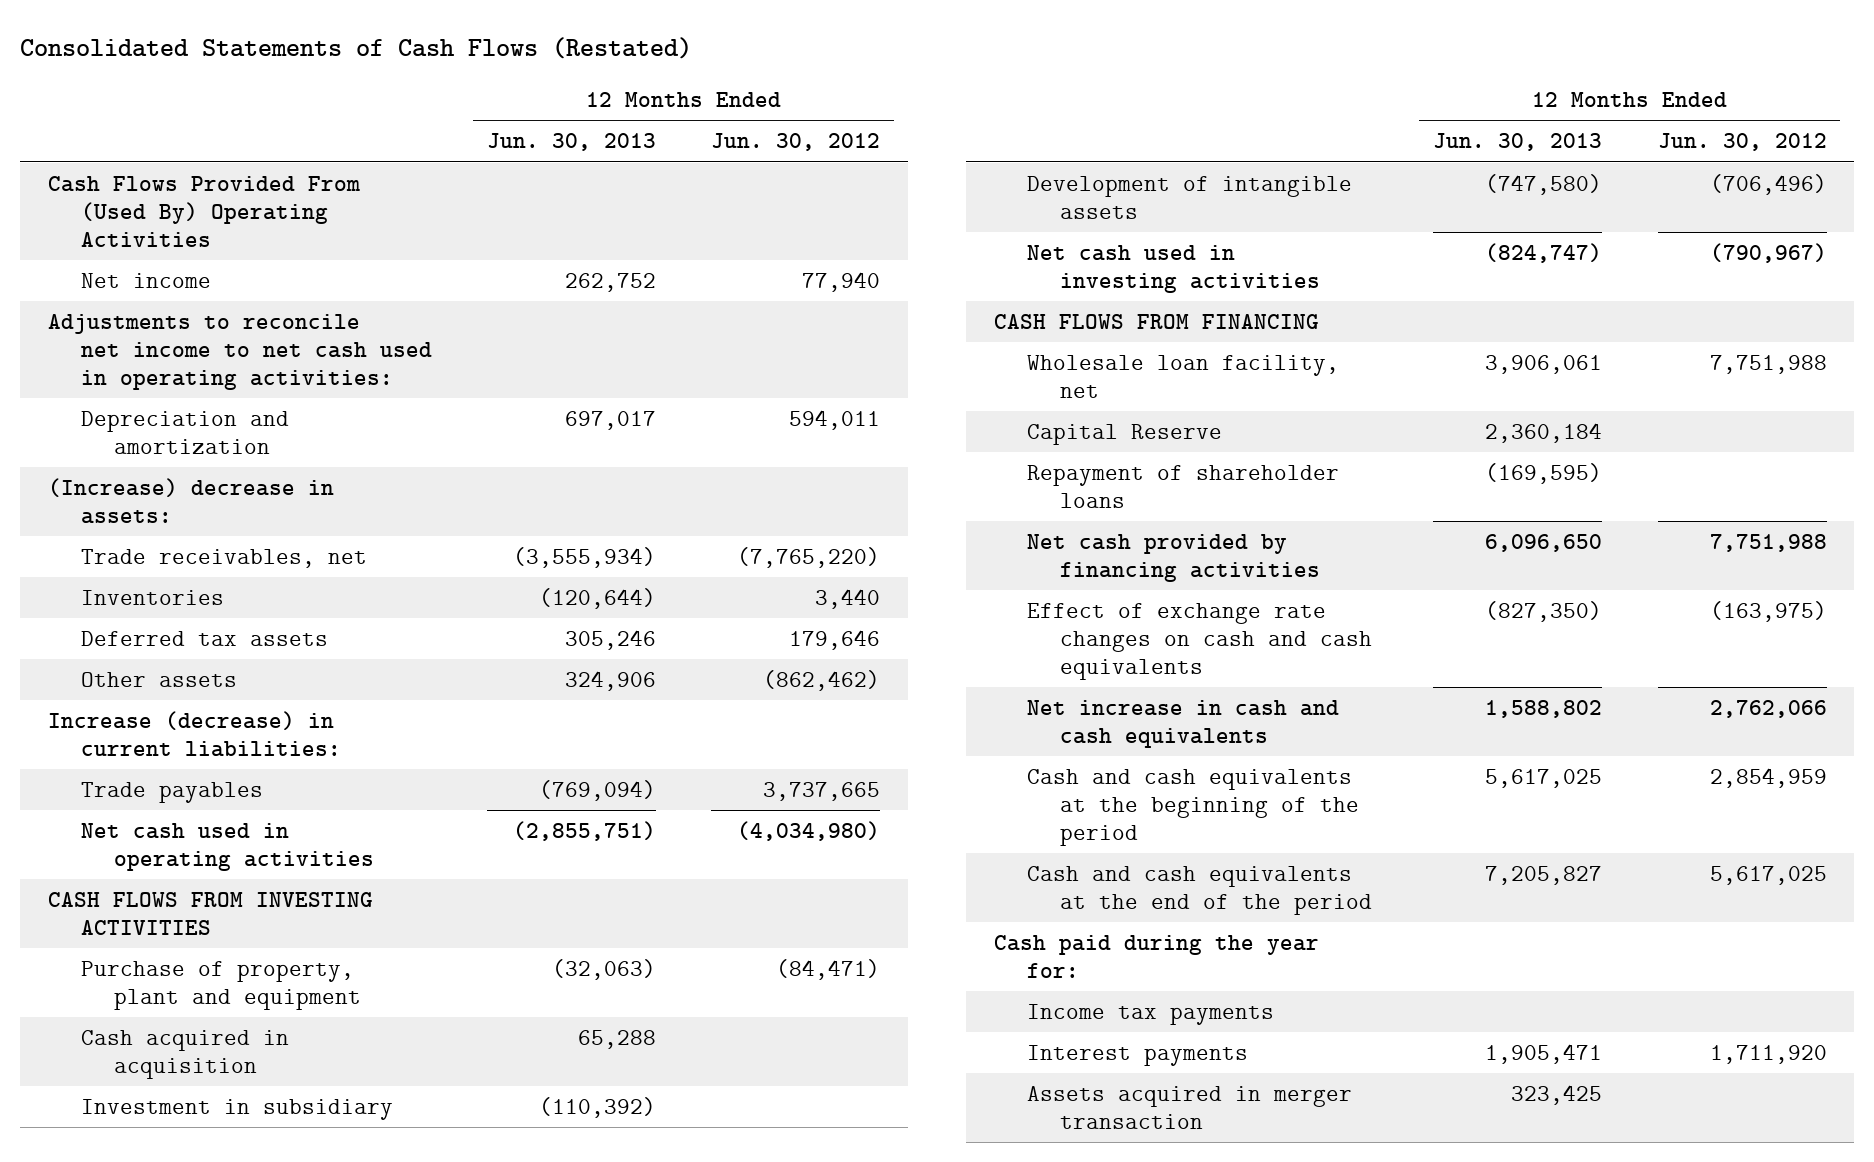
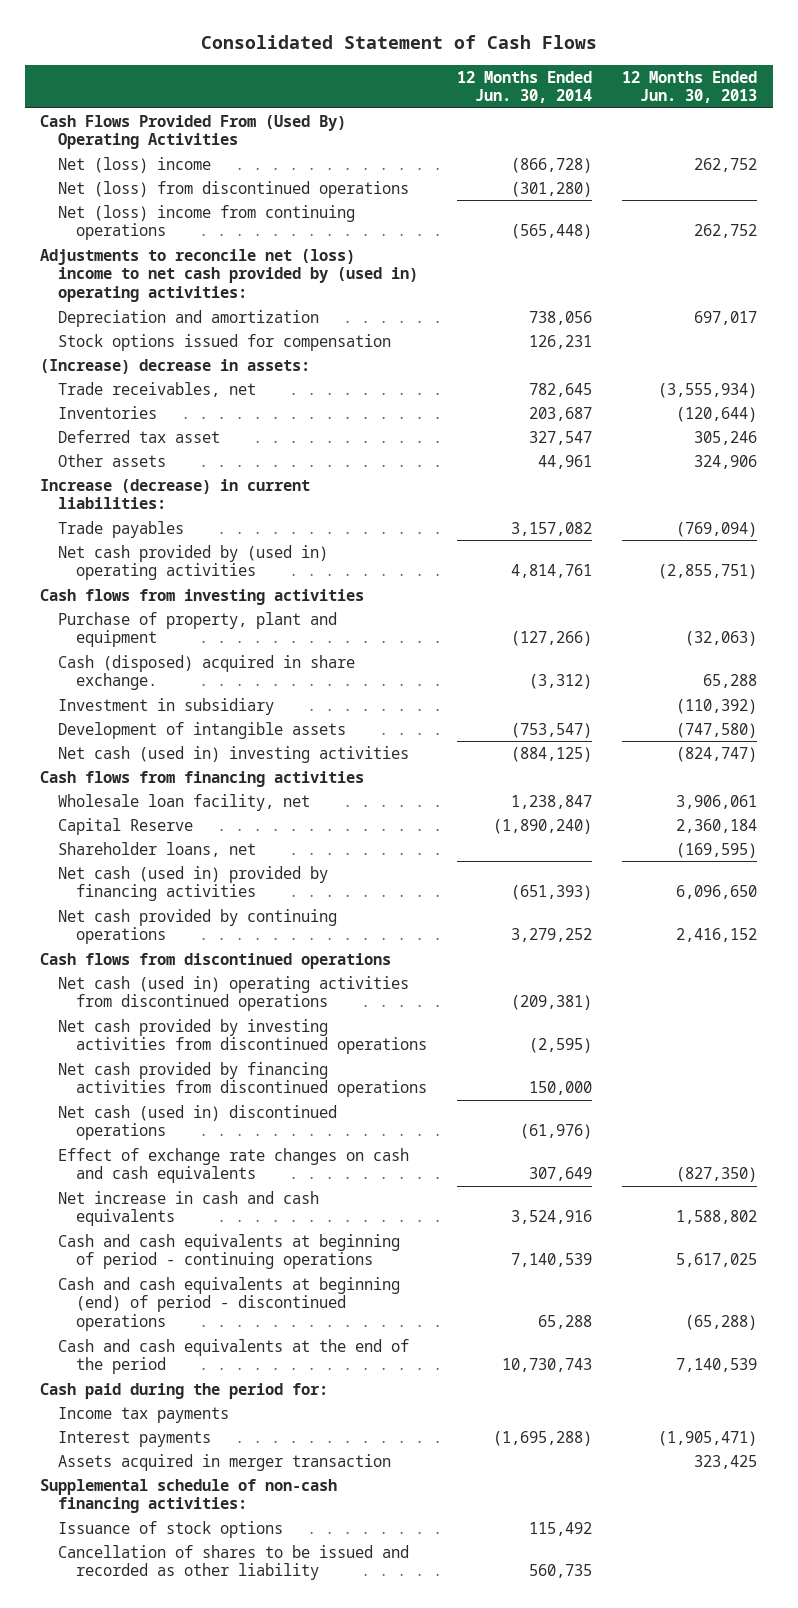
[19,37,692,60] Consolidated Statements of Cash Flows (Restated) -> [200,35,597,50] Consolidated Statement of Cash Flows
[711,133,881,152] Jun. 30, 2012 -> none
none -> [457,70,593,104] 12 Months Ended Jun. 30, 2014
[80,272,211,288] Net income -> [58,156,212,173] Net (loss) income
none -> [58,180,410,198] Net (loss) from discontinued operations
none -> [58,204,356,241] Net (loss) income from continuing operations
[47,313,432,390] Adjustments to reconcile net income to net cash used in operating activities: -> [40,248,419,303] Adjustments to reconcile net (loss) income to net cash provided by (used in) operating activities:
none -> [58,333,392,351] Stock options issued for compensation
[80,630,328,646] Deferred tax assets -> [58,429,221,443] Deferred tax asset
[80,822,374,871] Net cash used in operating activities -> [58,544,329,581] Net cash provided by (used in) operating activities
[47,891,373,935] CASH FLOWS FROM INVESTING ACTIVITIES -> [40,588,365,605] Cash flows from investing activities
[80,1029,289,1079] Cash acquired in acquisition -> [58,654,356,691] Cash (disposed) acquired in share exchange.
[1026,244,1320,293] Net cash used in investing activities -> [58,745,410,763] Net cash (used in) investing activities
[993,313,1319,329] CASH FLOWS FROM FINANCING -> [40,770,365,787] Cash flows from financing activities
[1026,464,1339,508] Repayment of shareholder loans -> [58,841,257,857] Shareholder loans, net
[1026,533,1320,582] Net cash provided by financing activities -> [58,865,329,902] Net cash (used in) provided by financing activities
none -> [58,908,338,945] Net cash provided by continuing operations
none -> [40,952,392,969] Cash flows from discontinued operations
none -> [58,975,410,1012] Net cash (used in) operating activities from discontinued operations
none -> [58,1018,428,1055] Net cash provided by investing activities from discontinued operations
none -> [58,1061,428,1098] Net cash provided by financing activities from discontinued operations
none -> [58,1104,338,1141] Net cash (used in) discontinued operations
[1026,768,1359,846] Cash and cash equivalents at the beginning of the period -> [58,1233,401,1270] Cash and cash equivalents at beginning of period - continuing operations
none -> [58,1276,401,1332] Cash and cash equivalents at beginning (end) of period - discontinued operations
[1485,865,1603,885] 7,205,827 -> [676,1358,758,1373] 7,140,539
[993,934,1319,978] Cash paid during the year for: -> [40,1382,329,1399] Cash paid during the period for:
[1485,1043,1603,1064] 1,905,471 -> [658,1430,758,1446] (1,905,471)
none -> [40,1478,338,1514] Supplemental schedule of non-cash financing activities:
none -> [58,1520,284,1538] Issuance of stock options
none -> [58,1544,410,1581] Cancellation of shares to be issued and recorded as other liability

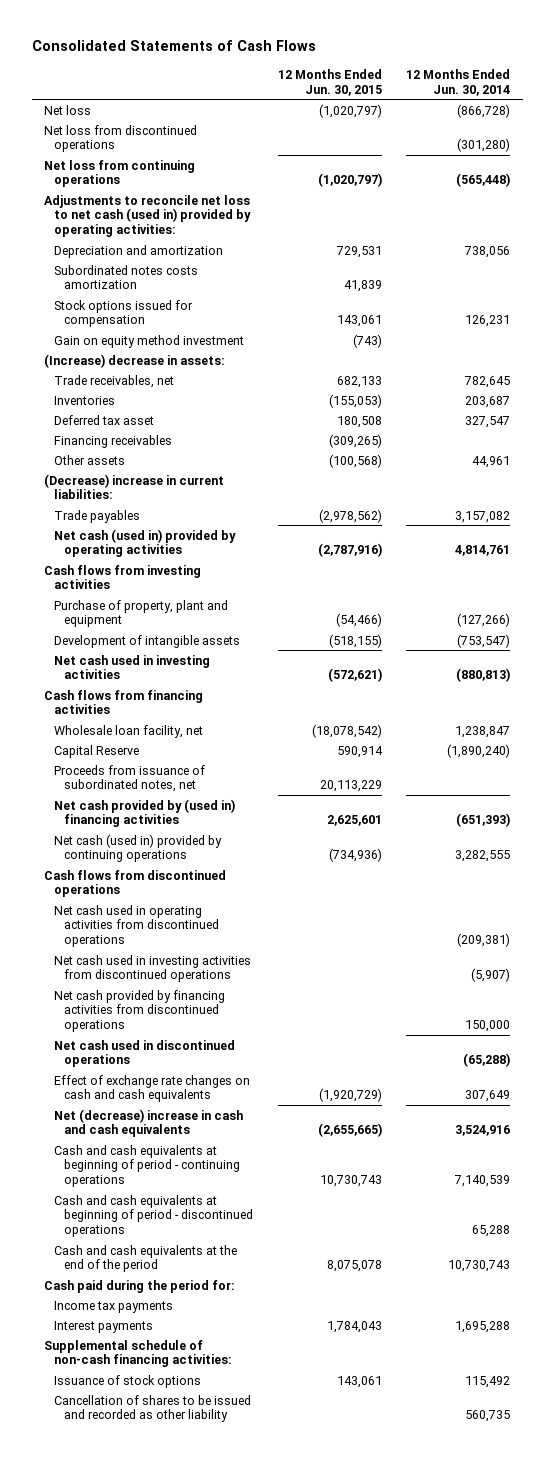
[200,35,597,50] Consolidated Statement of Cash Flows -> [31,40,316,52] Consolidated Statements of Cash Flows
[622,70,758,104] 12 Months Ended Jun. 30, 2013 -> none
none -> [277,68,382,96] 12 Months Ended Jun. 30, 2015
[40,114,347,150] Cash Flows Provided From (Used By) Operating Activities -> none
[58,156,212,173] Net (loss) income -> [43,104,91,115] Net loss
[58,180,410,198] Net (loss) from discontinued operations -> [43,124,197,153] Net loss from discontinued operations
[58,204,356,241] Net (loss) income from continuing operations -> [43,159,195,188] Net loss from continuing operations
[40,248,419,303] Adjustments to reconcile net (loss) income to net cash provided by (used in) operating activities: -> [43,194,252,238] Adjustments to reconcile net loss to net cash (used in) provided by operating activities:
none -> [54,264,199,290] Subordinated notes costs amortization
none -> [54,334,245,348] Gain on equity method investment
none -> [54,434,173,448] Financing receivables
[40,478,311,510] Increase (decrease) in current liabilities: -> [43,473,224,500] (Decrease) increase in current liabilities:
[58,544,329,581] Net cash provided by (used in) operating activities -> [54,528,237,558] Net cash (used in) provided by operating activities
[58,654,356,691] Cash (disposed) acquired in share exchange. -> none
[58,697,275,715] Investment in subsidiary -> none
[58,745,410,763] Net cash (used in) investing activities -> [54,654,211,680] Net cash used in investing activities
[511,746,593,762] (884,125) -> [456,668,511,683] (880,813)
[58,841,257,857] Shareholder loans, net -> none
none -> [54,764,206,793] Proceeds from issuance of subordinated notes, net
[58,865,329,902] Net cash (used in) provided by financing activities -> [54,798,236,828] Net cash provided by (used in) financing activities
[58,908,338,945] Net cash provided by continuing operations -> [54,833,223,863] Net cash (used in) provided by continuing operations
[511,928,593,943] 3,279,252 -> [455,850,511,863] 3,282,555
[58,975,410,1012] Net cash (used in) operating activities from discontinued operations -> [54,904,220,948] Net cash used in operating activities from discontinued operations
[58,1018,428,1055] Net cash provided by investing activities from discontinued operations -> [54,954,252,983] Net cash used in investing activities from discontinued operations
[529,1038,593,1054] (2,595) -> [471,968,511,983] (5,907)
[58,1104,338,1141] Net cash (used in) discontinued operations -> [54,1039,236,1068] Net cash used in discontinued operations
[520,1124,593,1140] (61,976) -> [463,1053,511,1068] (65,288)
[58,1190,320,1227] Net increase in cash and cash equivalents -> [54,1108,244,1138] Net (decrease) increase in cash and cash equivalents
[58,1276,401,1332] Cash and cash equivalents at beginning (end) of period - discontinued operations -> [54,1194,254,1238] Cash and cash equivalents at beginning of period - discontinued operations
[58,1453,392,1471] Assets acquired in merger transaction -> none
[493,1430,593,1446] (1,695,288) -> [455,1320,511,1333] 1,695,288

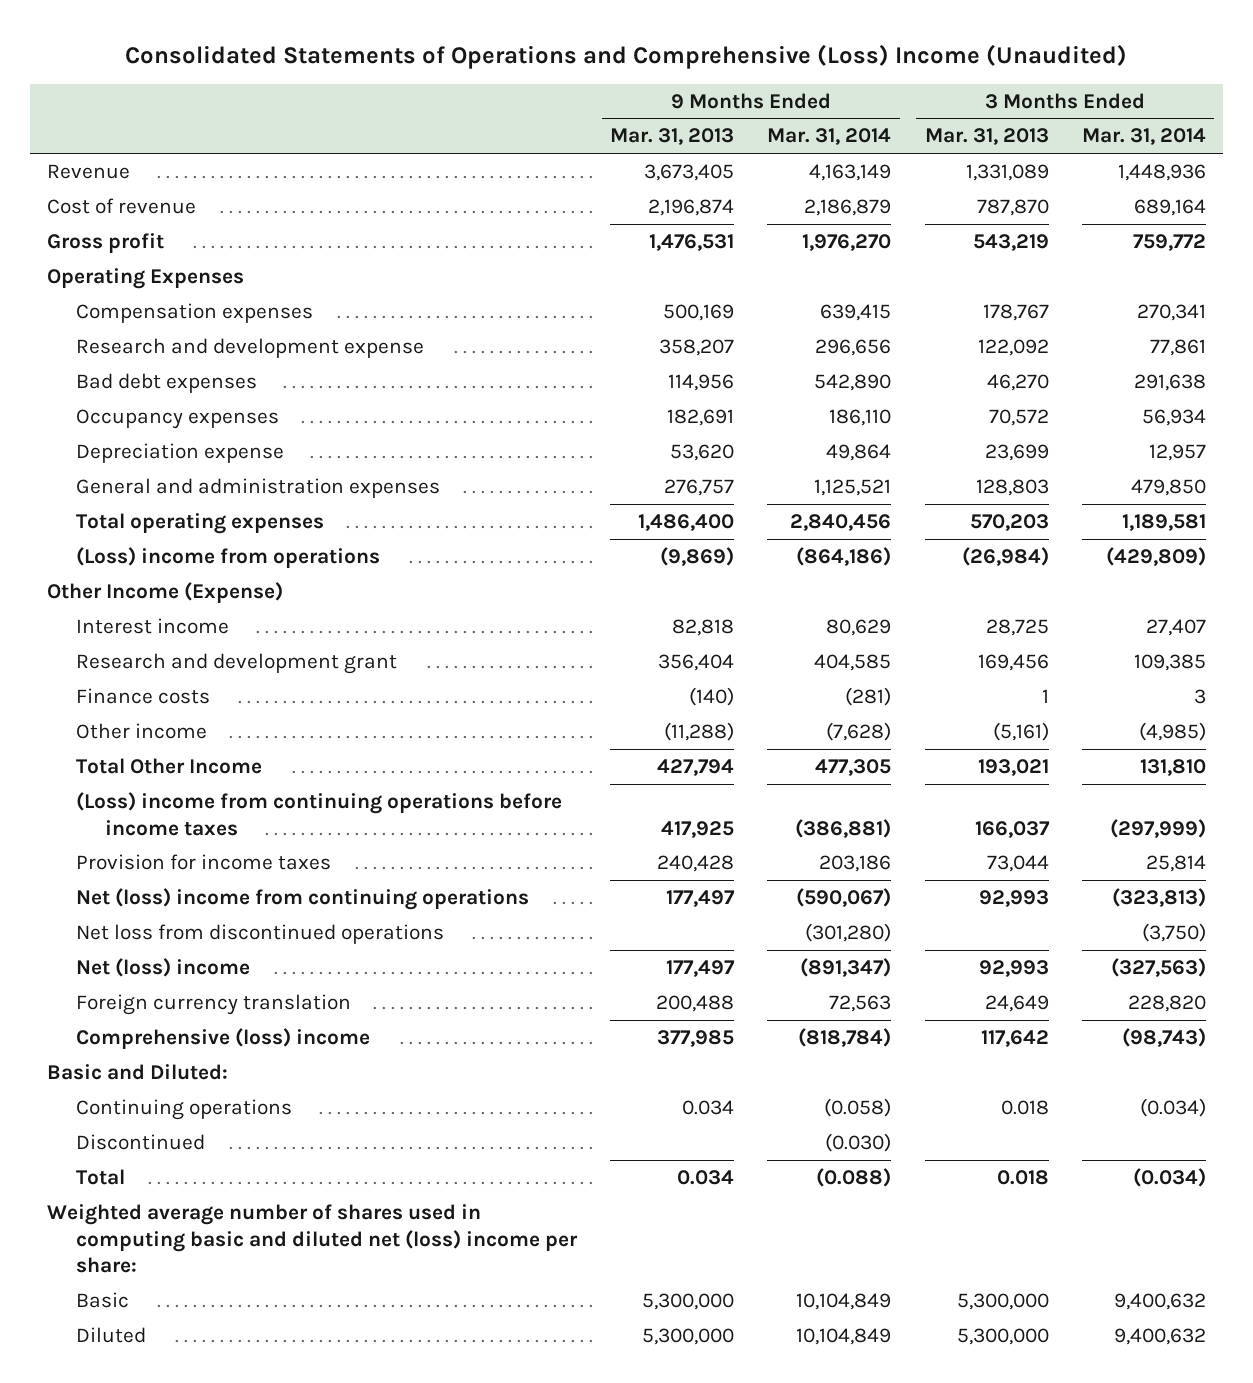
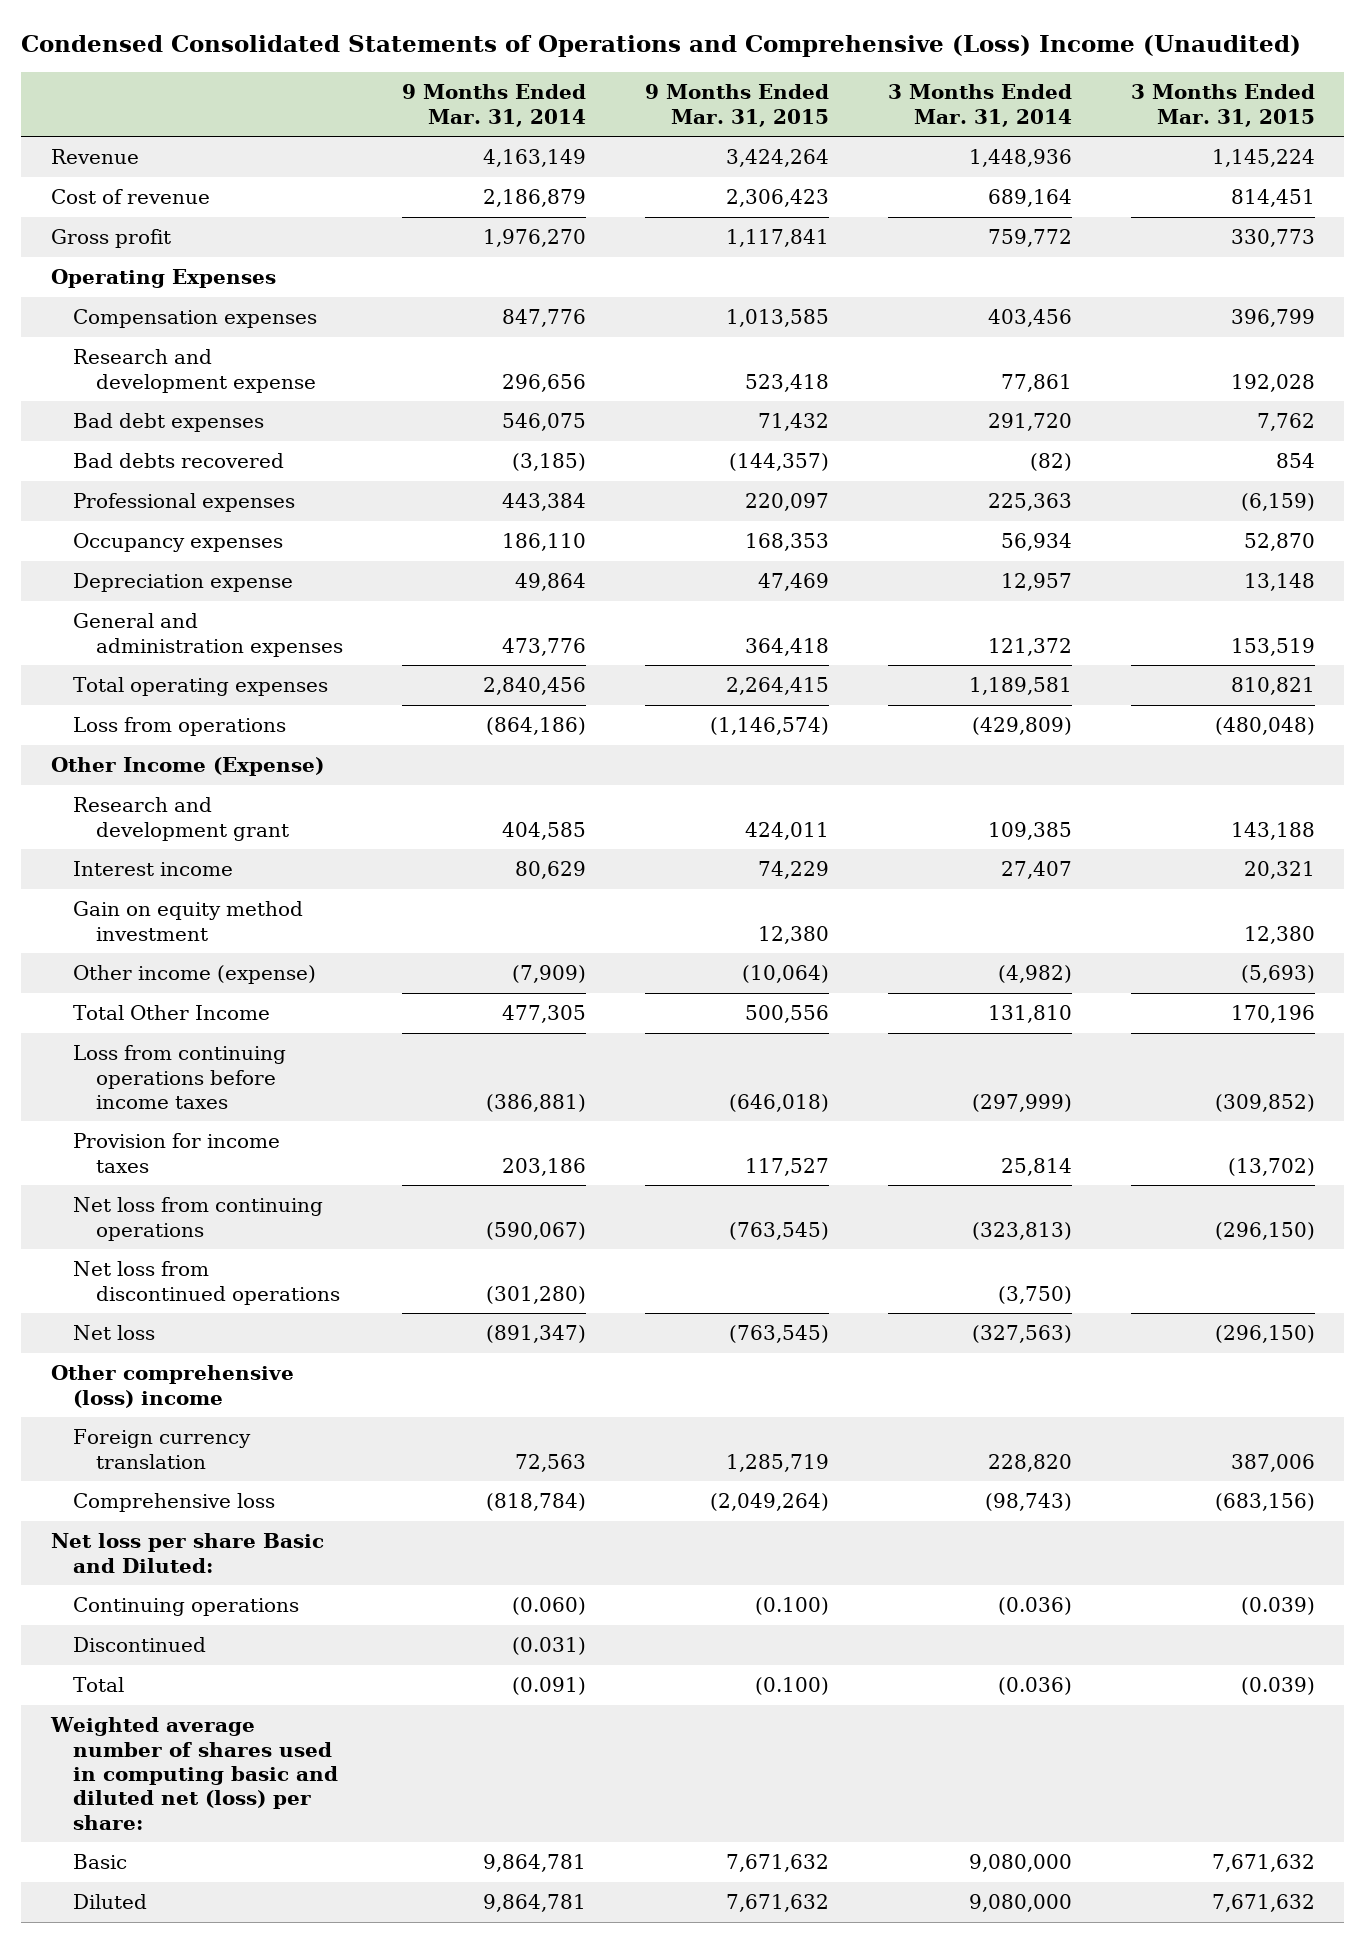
[125,43,1128,69] Consolidated Statements of Operations and Comprehensive (Loss) Income (Unaudited) -> [21,35,1302,58] Condensed Consolidated Statements of Operations and Comprehensive (Loss) Income (Unaudited)
[610,128,735,146] Mar. 31, 2013 -> none
[924,128,1049,146] Mar. 31, 2013 -> none
none -> [644,84,829,127] 9 Months Ended Mar. 31, 2015
none -> [1130,84,1315,127] 3 Months Ended Mar. 31, 2015
[820,303,892,321] 639,415 -> [501,309,586,328] 847,776
[1137,303,1207,321] 270,341 -> [987,309,1072,328] 403,456
[814,373,892,391] 542,890 -> [501,413,586,432] 546,075
[1134,373,1207,391] 291,638 -> [987,413,1072,432] 291,720
none -> [73,453,285,469] Bad debts recovered
none -> [73,493,296,513] Professional expenses
[814,478,892,496] 1,125,521 -> [501,637,586,656] 473,776
[1131,478,1207,496] 479,850 -> [987,637,1072,656] 121,372
[75,546,380,568] (Loss) income from operations -> [73,717,287,737] Loss from operations
[75,687,210,704] Finance costs -> none
[75,617,229,634] Interest income -> [73,861,234,877] Interest income
none -> [73,901,304,941] Gain on equity method investment
[75,722,207,739] Other income -> [73,965,317,985] Other income (expense)
[826,721,892,741] (7,628) -> [511,965,586,984] (7,909)
[1139,721,1207,741] (4,985) -> [997,965,1072,984] (4,982)
[75,791,562,836] (Loss) income from continuing operations before income taxes -> [73,1045,287,1109] Loss from continuing operations before income taxes
[75,887,529,910] Net (loss) income from continuing operations -> [73,1197,324,1241] Net loss from continuing operations
[75,957,250,977] Net (loss) income -> [73,1325,156,1341] Net loss
none -> [50,1365,294,1408] Other comprehensive (loss) income
[75,1027,370,1049] Comprehensive (loss) income -> [73,1493,276,1513] Comprehensive loss
[46,1063,228,1080] Basic and Diluted: -> [50,1533,324,1573] Net loss per share Basic and Diluted:
[824,1097,892,1117] (0.058) -> [511,1597,586,1616] (0.060)
[1140,1097,1207,1117] (0.034) -> [997,1597,1072,1616] (0.036)
[825,1132,892,1152] (0.030) -> [511,1637,586,1656] (0.031)
[816,1167,892,1187] (0.088) -> [511,1677,586,1696] (0.091)
[1133,1167,1207,1187] (0.034) -> [997,1677,1072,1696] (0.036)
[46,1203,578,1274] Weighted average number of shares used in computing basic and diluted net (loss) income per share: -> [49,1717,339,1830] Weighted average number of shares used in computing basic and diluted net (loss) per share:
[796,1292,892,1310] 10,104,849 -> [482,1854,586,1873] 9,864,781
[1114,1292,1207,1310] 9,400,632 -> [968,1854,1072,1873] 9,080,000
[796,1327,892,1345] 10,104,849 -> [482,1894,586,1913] 9,864,781
[1114,1327,1207,1345] 9,400,632 -> [968,1894,1072,1913] 9,080,000

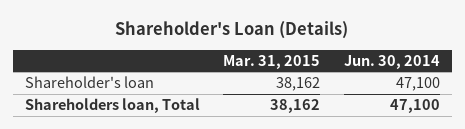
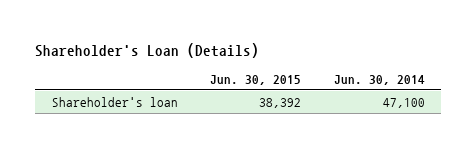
[223,54,321,69] Mar. 31, 2015 -> none
none -> [210,75,302,86] Jun. 30, 2015
[24,98,200,114] Shareholders loan, Total -> none

